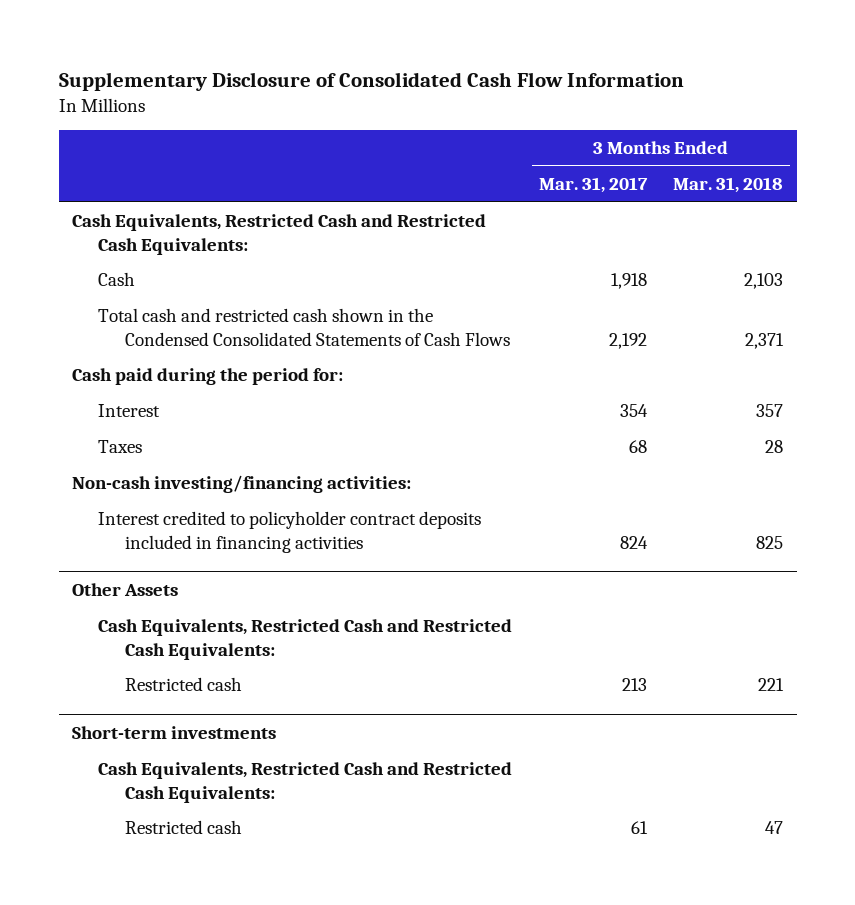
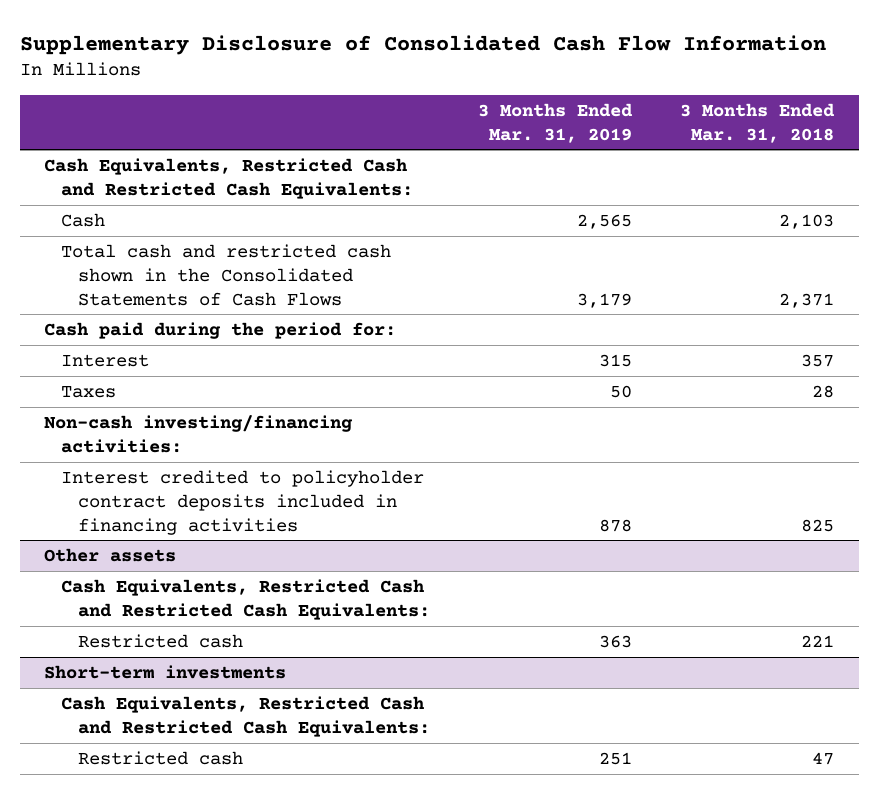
[538,177,648,194] Mar. 31, 2017 -> none
none -> [477,102,633,143] 3 Months Ended Mar. 31, 2019
[98,308,511,346] Total cash and restricted cash shown in the Condensed Consolidated Statements of Cash Flows -> [60,244,391,306] Total cash and restricted cash shown in the Consolidated Statements of Cash Flows
[71,582,178,596] Other Assets -> [43,548,176,563] Other assets

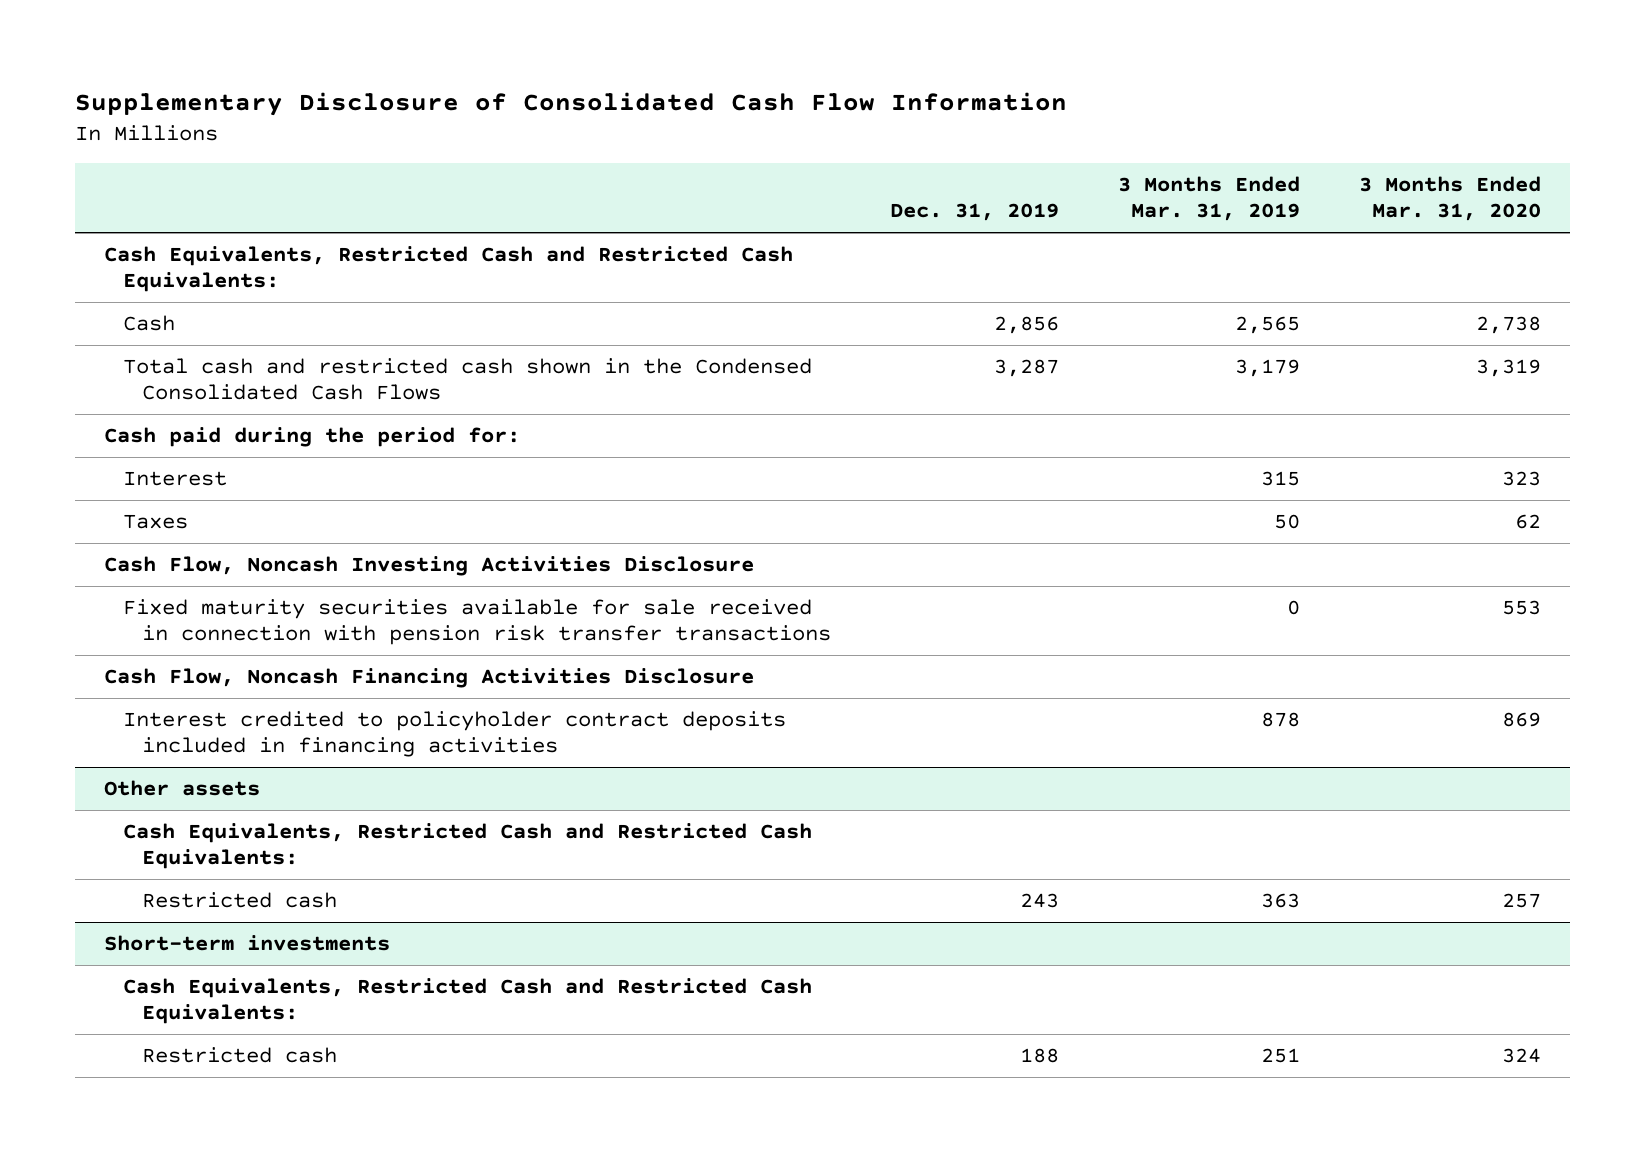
[680,102,836,143] 3 Months Ended Mar. 31, 2018 -> none
none -> [890,203,1060,222] Dec. 31, 2019
none -> [1358,176,1541,222] 3 Months Ended Mar. 31, 2020
[60,244,391,306] Total cash and restricted cash shown in the Consolidated Statements of Cash Flows -> [123,358,813,401] Total cash and restricted cash shown in the Condensed Consolidated Cash Flows
[43,415,353,453] Non-cash investing/financing activities: -> none
none -> [104,556,755,577] Cash Flow, Noncash Investing Activities Disclosure
none -> [123,599,832,646] Fixed maturity securities available for sale received in connection with pension risk transfer transactions
none -> [104,668,755,689] Cash Flow, Noncash Financing Activities Disclosure

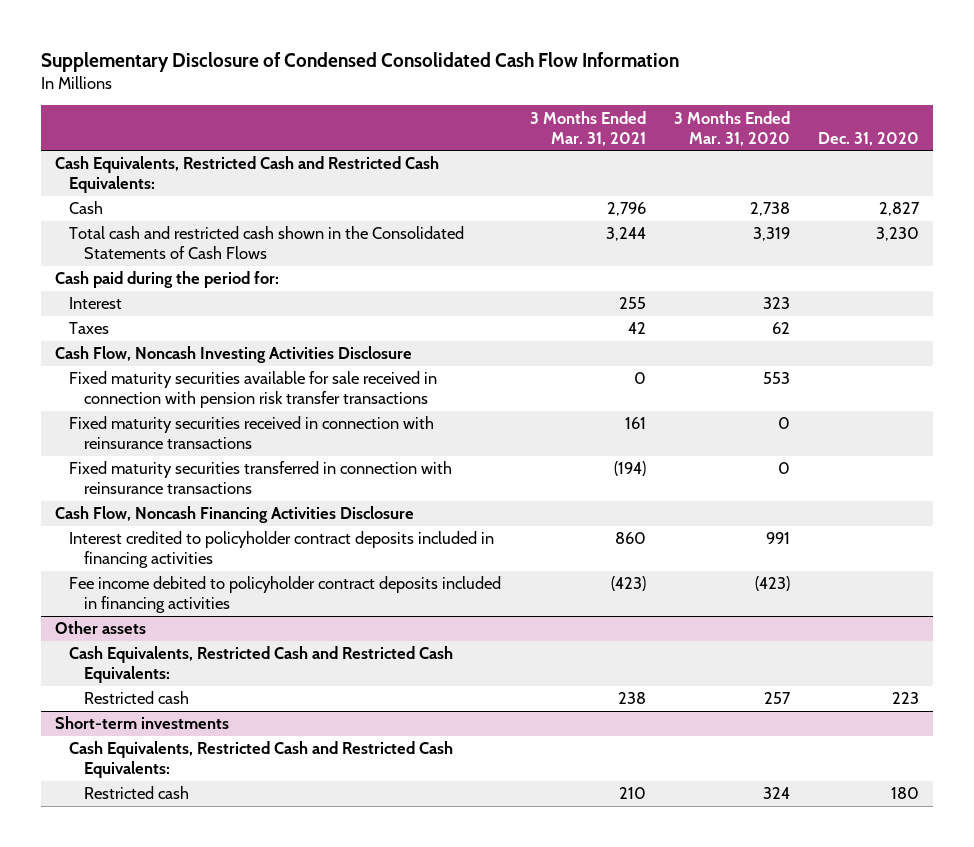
[74,92,1067,117] Supplementary Disclosure of Consolidated Cash Flow Information -> [41,51,680,72] Supplementary Disclosure of Condensed Consolidated Cash Flow Information
[890,203,1060,222] Dec. 31, 2019 -> none
[1117,176,1300,222] 3 Months Ended Mar. 31, 2019 -> none
none -> [529,110,646,146] 3 Months Ended Mar. 31, 2021
none -> [817,131,919,146] Dec. 31, 2020
[123,358,813,401] Total cash and restricted cash shown in the Condensed Consolidated Cash Flows -> [69,226,465,260] Total cash and restricted cash shown in the Consolidated Statements of Cash Flows
none -> [69,416,435,450] Fixed maturity securities received in connection with reinsurance transactions
none -> [69,461,453,495] Fixed maturity securities transferred in connection with reinsurance transactions
[1501,712,1541,728] 869 -> [765,532,790,545] 991
none -> [69,576,502,614] Fee income debited to policyholder contract deposits included in financing activities

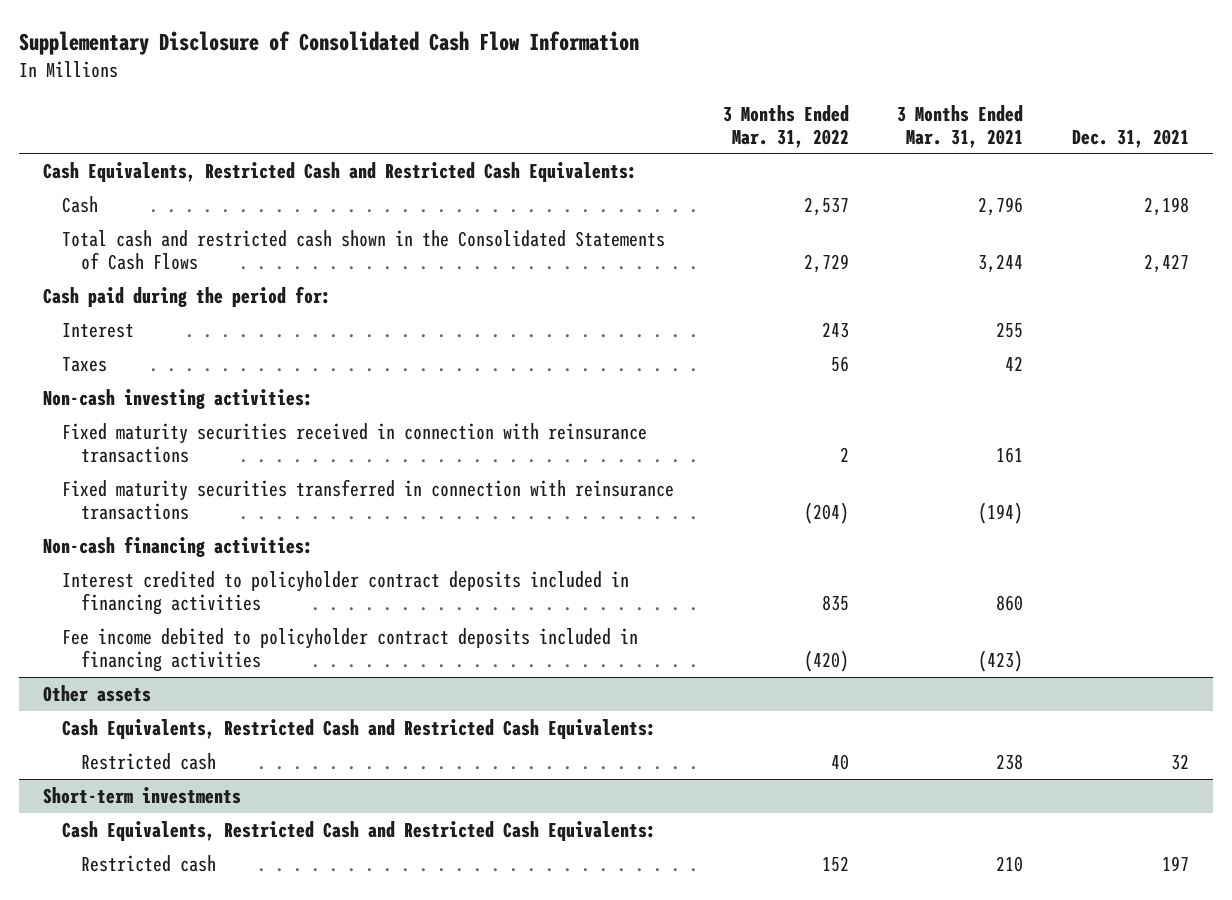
[41,51,680,72] Supplementary Disclosure of Condensed Consolidated Cash Flow Information -> [18,30,639,55] Supplementary Disclosure of Consolidated Cash Flow Information
[673,110,790,146] 3 Months Ended Mar. 31, 2020 -> none
[817,131,919,146] Dec. 31, 2020 -> none
none -> [722,104,849,148] 3 Months Ended Mar. 31, 2022
none -> [1071,128,1189,148] Dec. 31, 2021
[69,371,438,409] Fixed maturity securities available for sale received in connection with pension risk transfer transactions -> none
[55,346,413,364] Cash Flow, Noncash Investing Activities Disclosure -> [43,388,314,409] Non-cash investing activities:
[55,506,415,524] Cash Flow, Noncash Financing Activities Disclosure -> [43,535,314,557] Non-cash financing activities:

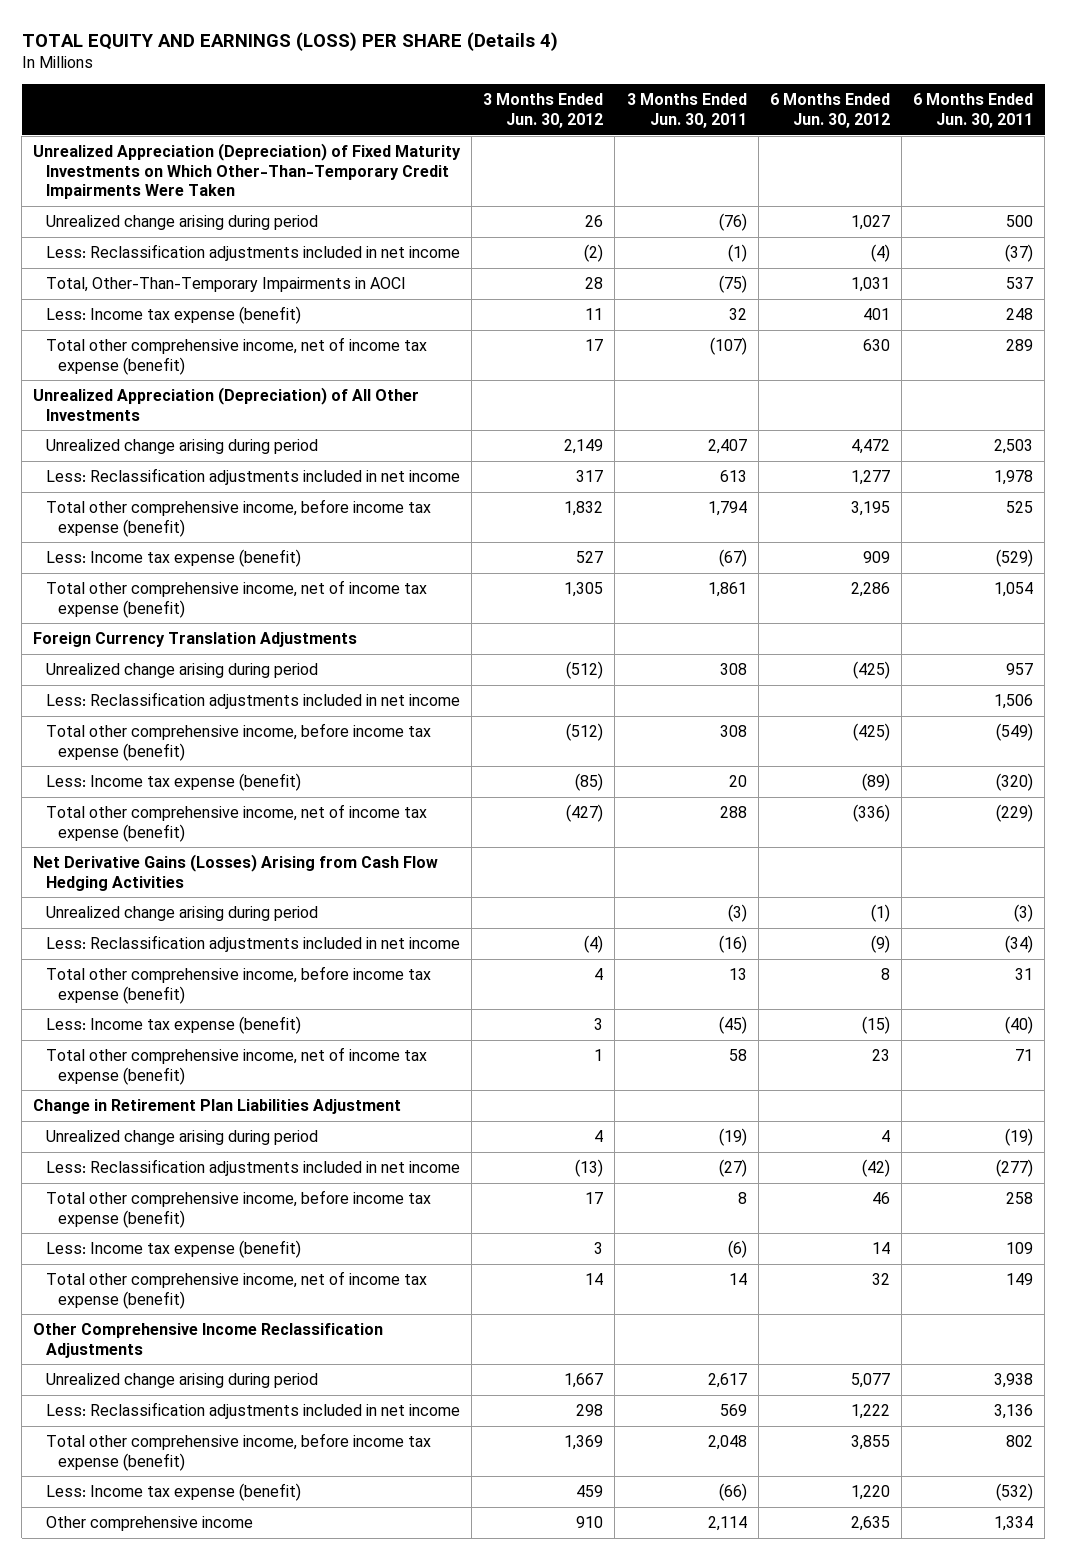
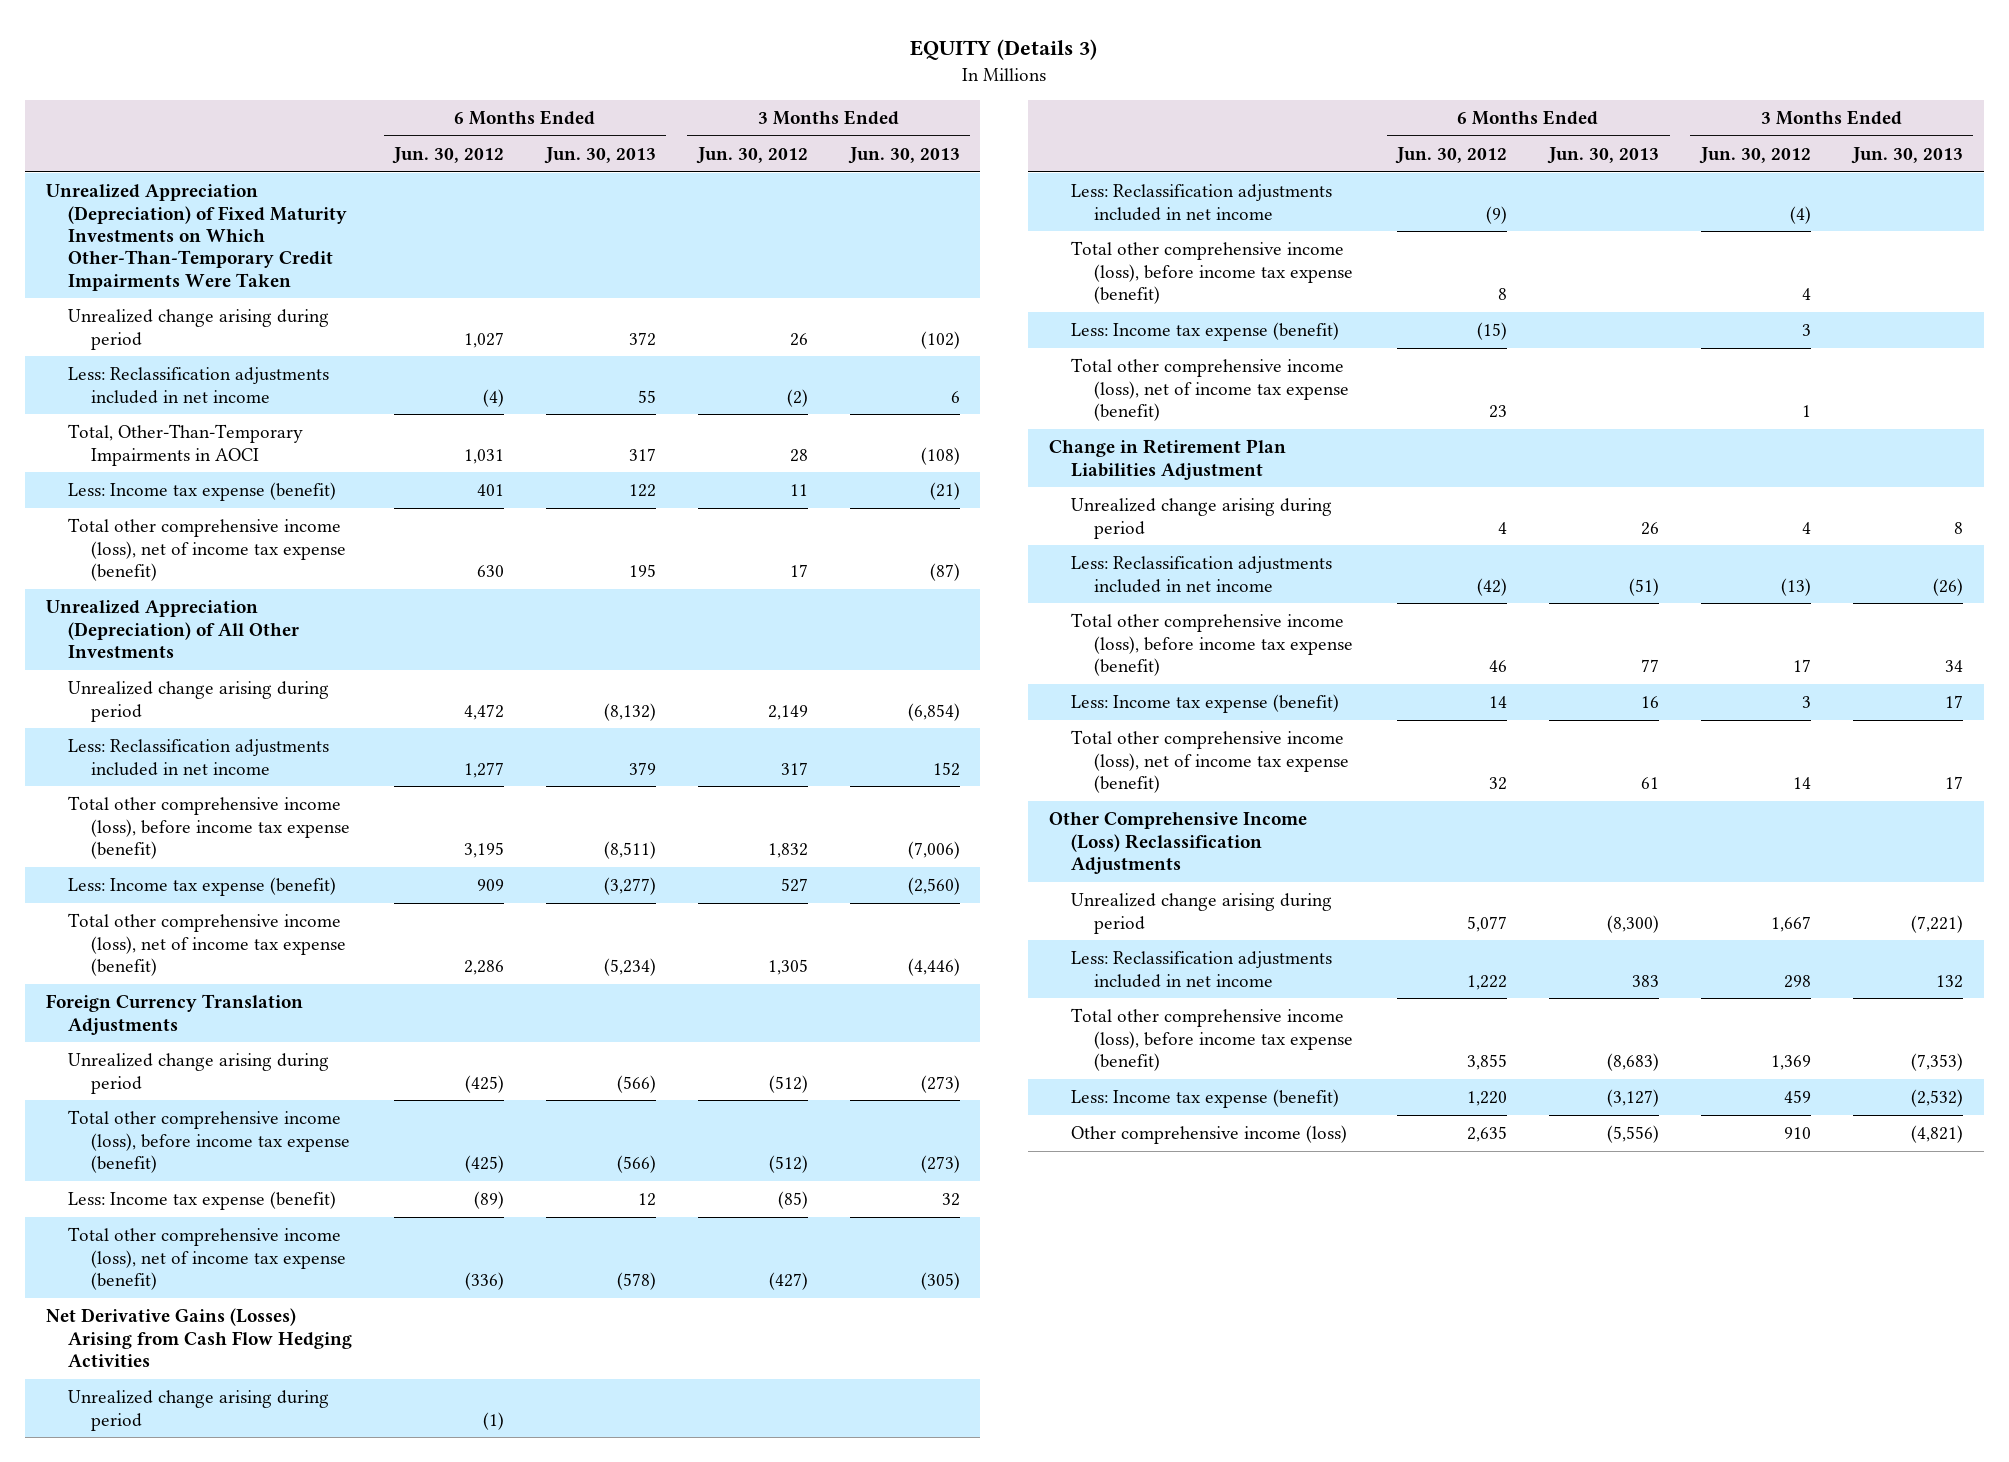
[21,31,558,51] TOTAL EQUITY AND EARNINGS (LOSS) PER SHARE (Details 4) -> [910,39,1098,61] EQUITY (Details 3)
[626,93,747,129] 3 Months Ended Jun. 30, 2011 -> none
[912,93,1033,129] 6 Months Ended Jun. 30, 2011 -> none
none -> [543,147,656,165] Jun. 30, 2013
none -> [847,147,960,165] Jun. 30, 2013
[45,337,427,375] Total other comprehensive income, net of income tax expense (benefit) -> [68,518,346,581] Total other comprehensive income (loss), net of income tax expense (benefit)
[45,499,431,537] Total other comprehensive income, before income tax expense (benefit) -> [68,796,350,859] Total other comprehensive income (loss), before income tax expense (benefit)
[45,580,427,618] Total other comprehensive income, net of income tax expense (benefit) -> [68,913,346,976] Total other comprehensive income (loss), net of income tax expense (benefit)
[45,692,460,710] Less: Reclassification adjustments included in net income -> none
[45,723,431,761] Total other comprehensive income, before income tax expense (benefit) -> [68,1110,350,1173] Total other comprehensive income (loss), before income tax expense (benefit)
[45,804,427,842] Total other comprehensive income, net of income tax expense (benefit) -> [68,1227,346,1290] Total other comprehensive income (loss), net of income tax expense (benefit)
[45,966,431,1004] Total other comprehensive income, before income tax expense (benefit) -> [1071,241,1353,304] Total other comprehensive income (loss), before income tax expense (benefit)
[45,1047,427,1085] Total other comprehensive income, net of income tax expense (benefit) -> [1071,358,1349,421] Total other comprehensive income (loss), net of income tax expense (benefit)
[45,1190,431,1228] Total other comprehensive income, before income tax expense (benefit) -> [1071,613,1353,676] Total other comprehensive income (loss), before income tax expense (benefit)
[45,1271,427,1309] Total other comprehensive income, net of income tax expense (benefit) -> [1071,730,1349,793] Total other comprehensive income (loss), net of income tax expense (benefit)
[33,1323,384,1358] Other Comprehensive Income Reclassification Adjustments -> [1049,812,1308,874] Other Comprehensive Income (Loss) Reclassification Adjustments
[45,1433,431,1471] Total other comprehensive income, before income tax expense (benefit) -> [1071,1008,1353,1071] Total other comprehensive income (loss), before income tax expense (benefit)
[45,1516,253,1532] Other comprehensive income -> [1071,1125,1348,1145] Other comprehensive income (loss)

